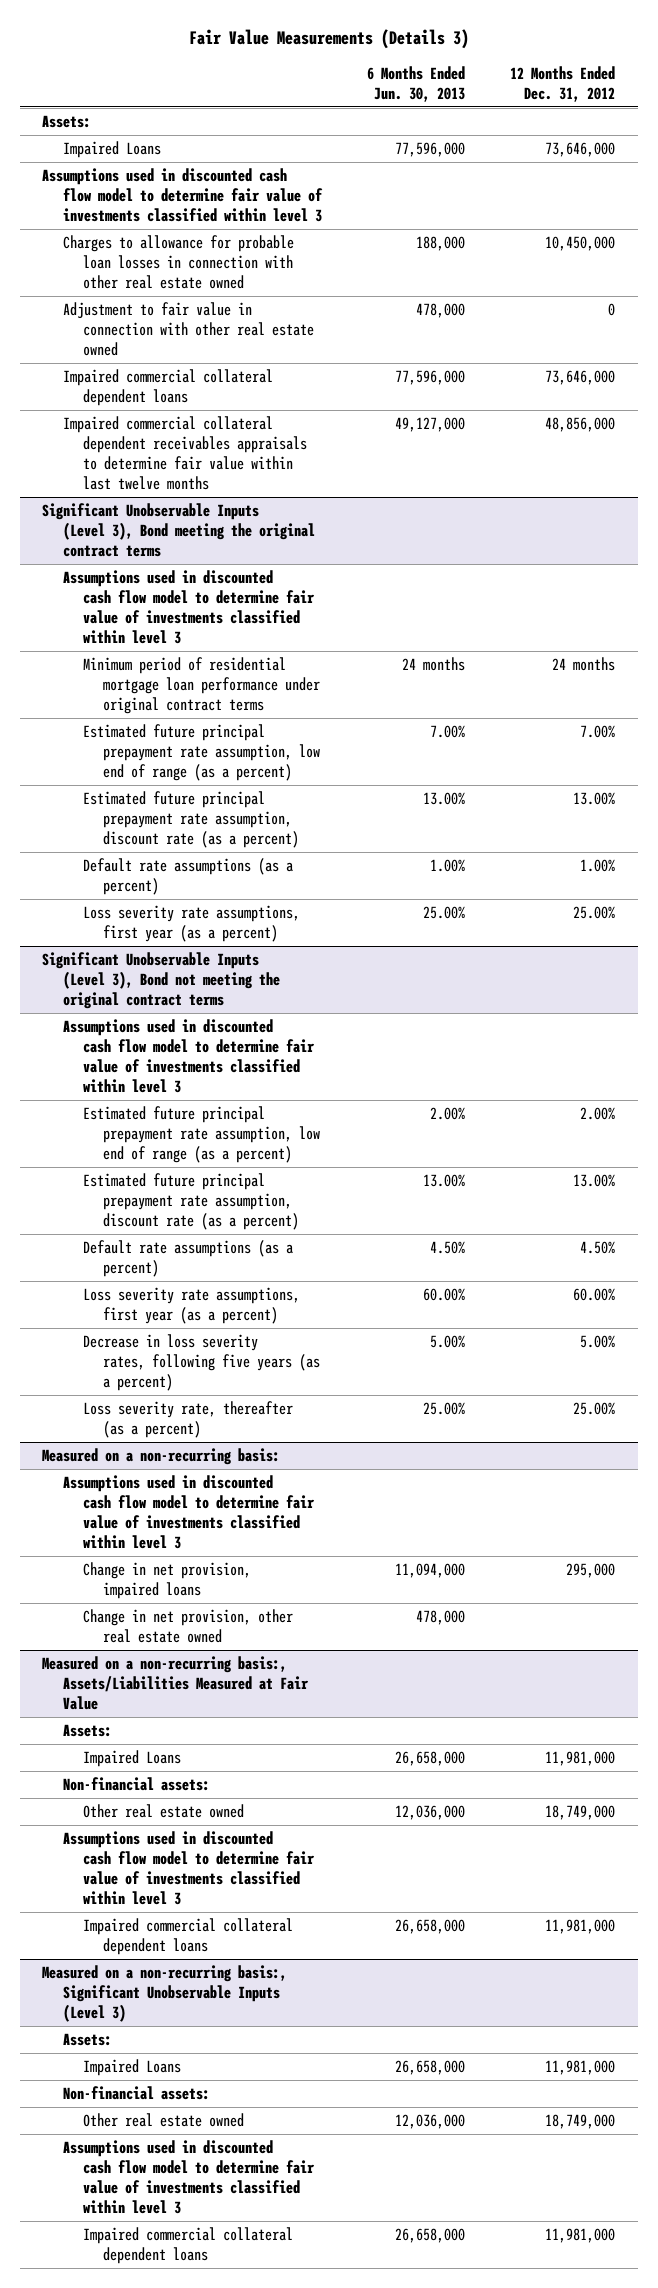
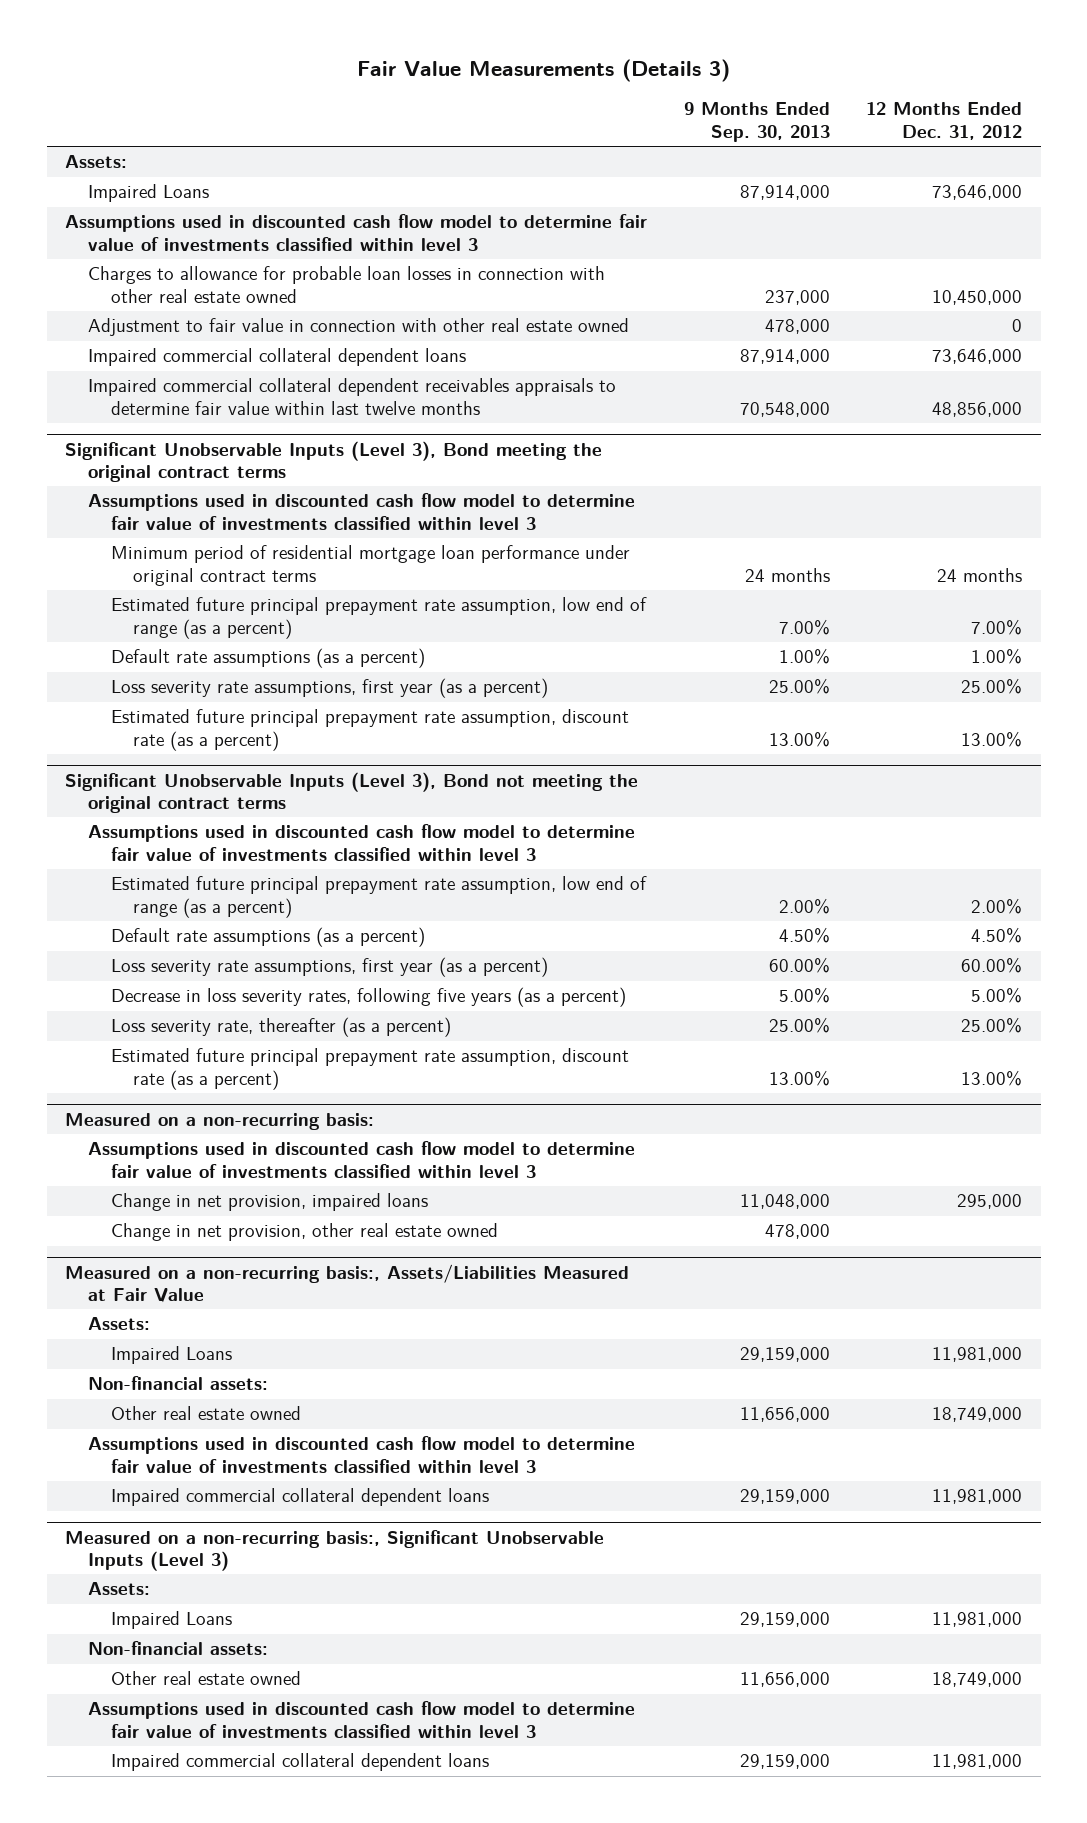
[367,65,466,103] 6 Months Ended Jun. 30, 2013 -> none
none -> [683,102,830,142] 9 Months Ended Sep. 30, 2013
[83,790,300,848] Estimated future principal prepayment rate assumption, discount rate (as a percent) -> [110,709,629,751] Estimated future principal prepayment rate assumption, discount rate (as a percent)
[83,1172,300,1230] Estimated future principal prepayment rate assumption, discount rate (as a percent) -> [110,1048,629,1090] Estimated future principal prepayment rate assumption, discount rate (as a percent)

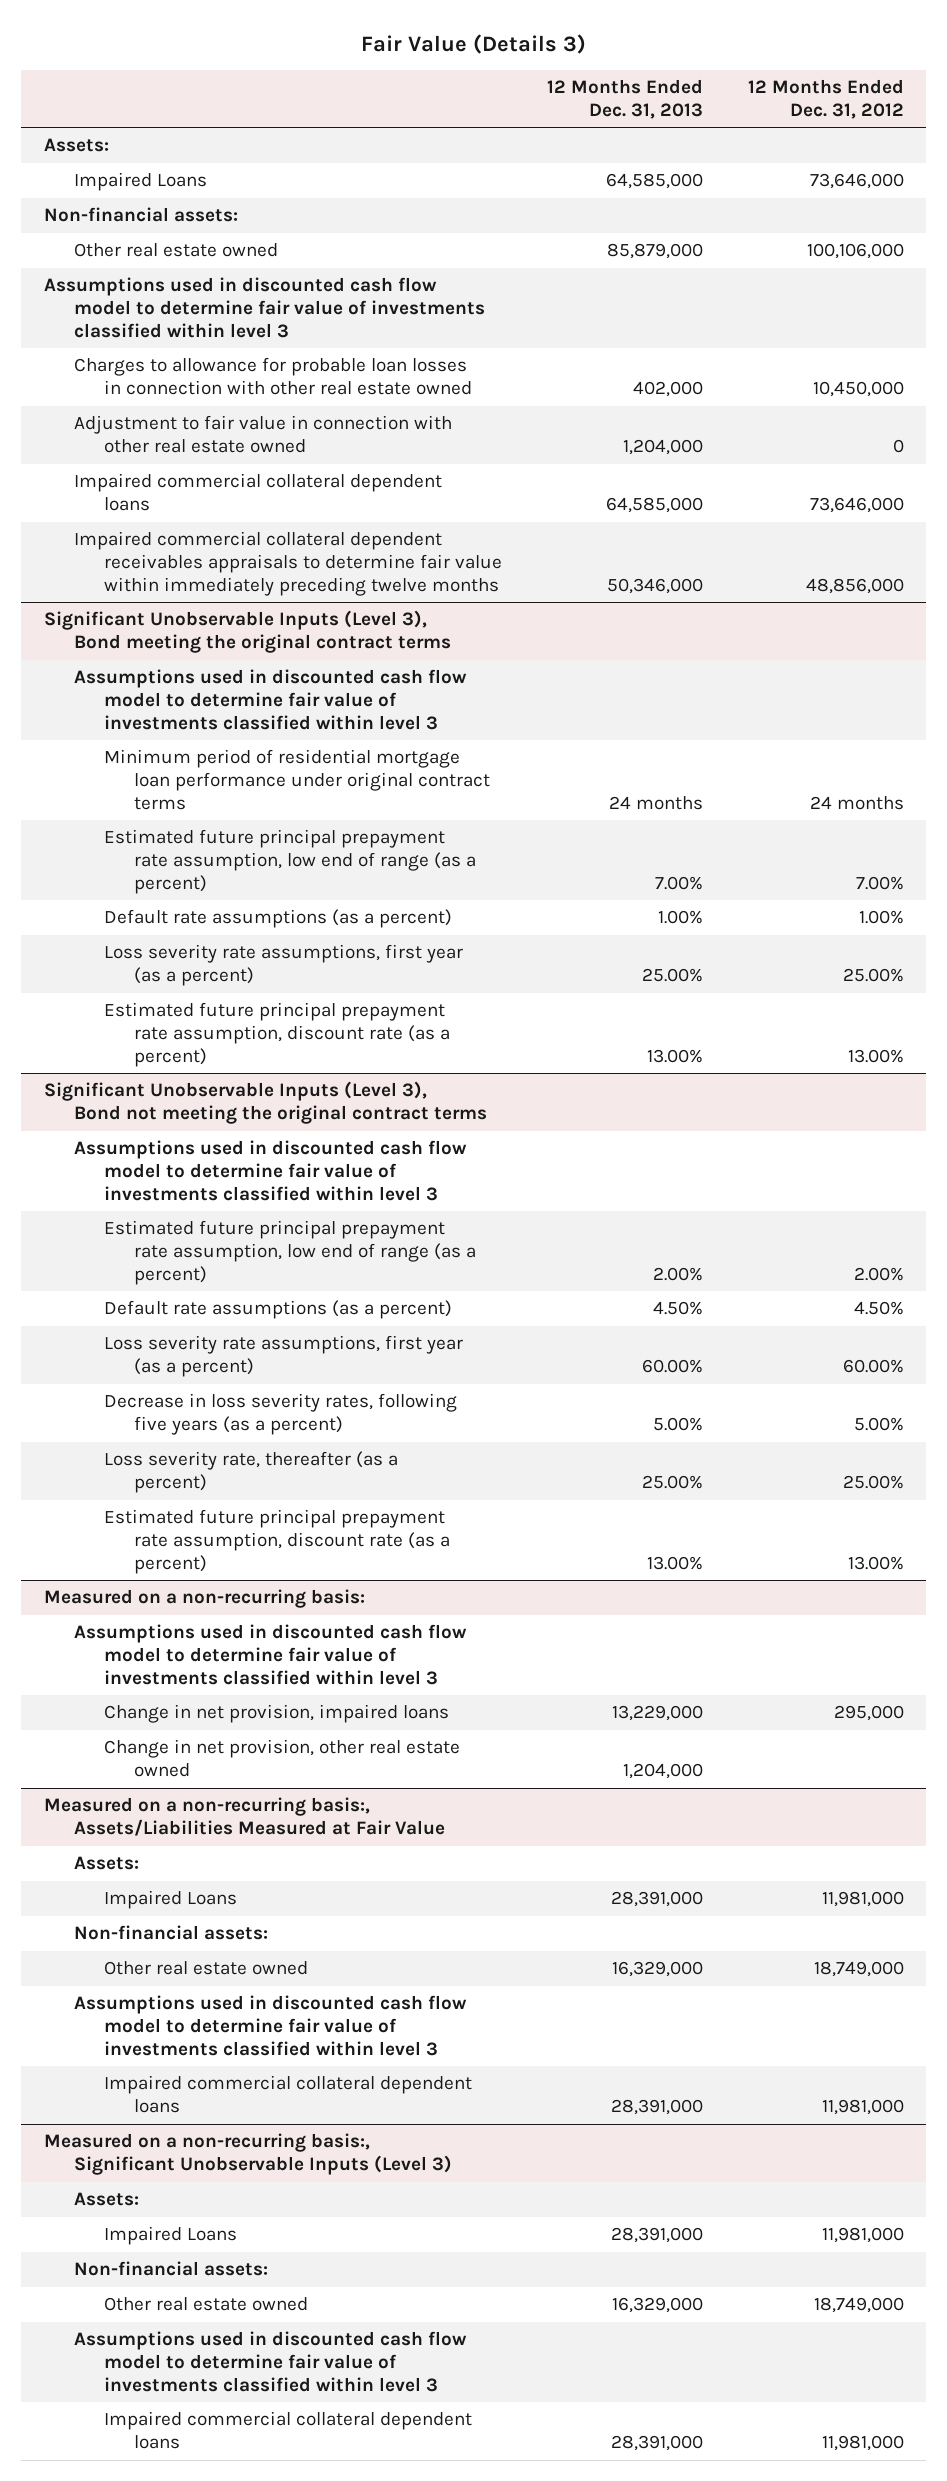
[356,58,730,82] Fair Value Measurements (Details 3) -> [360,33,586,54] Fair Value (Details 3)
[683,102,830,142] 9 Months Ended Sep. 30, 2013 -> none
none -> [546,79,703,119] 12 Months Ended Dec. 31, 2013
none -> [43,207,238,223] Non-financial assets:
none -> [73,243,278,258] Other real estate owned
[87,378,616,415] Impaired commercial collateral dependent receivables appraisals to determine fair value within last twelve months -> [73,531,503,596] Impaired commercial collateral dependent receivables appraisals to determine fair value within immediately preceding twelve months

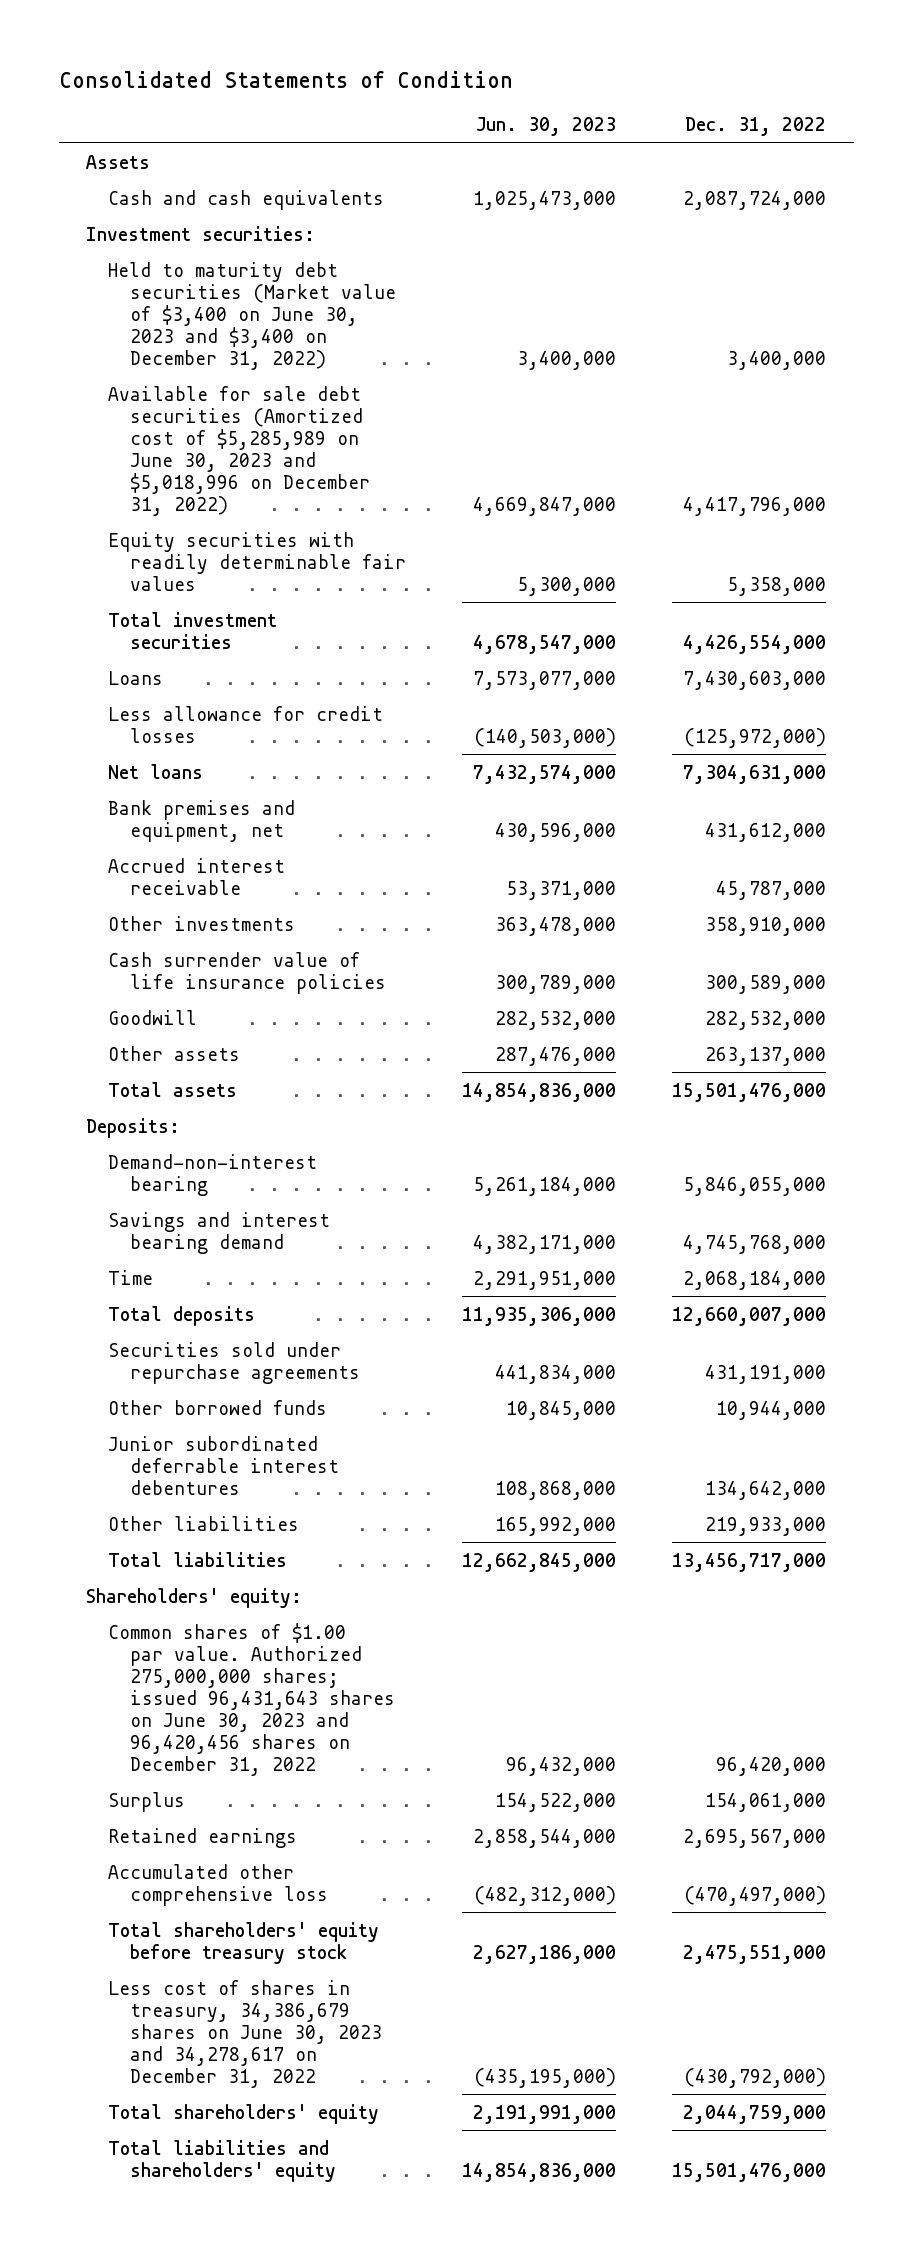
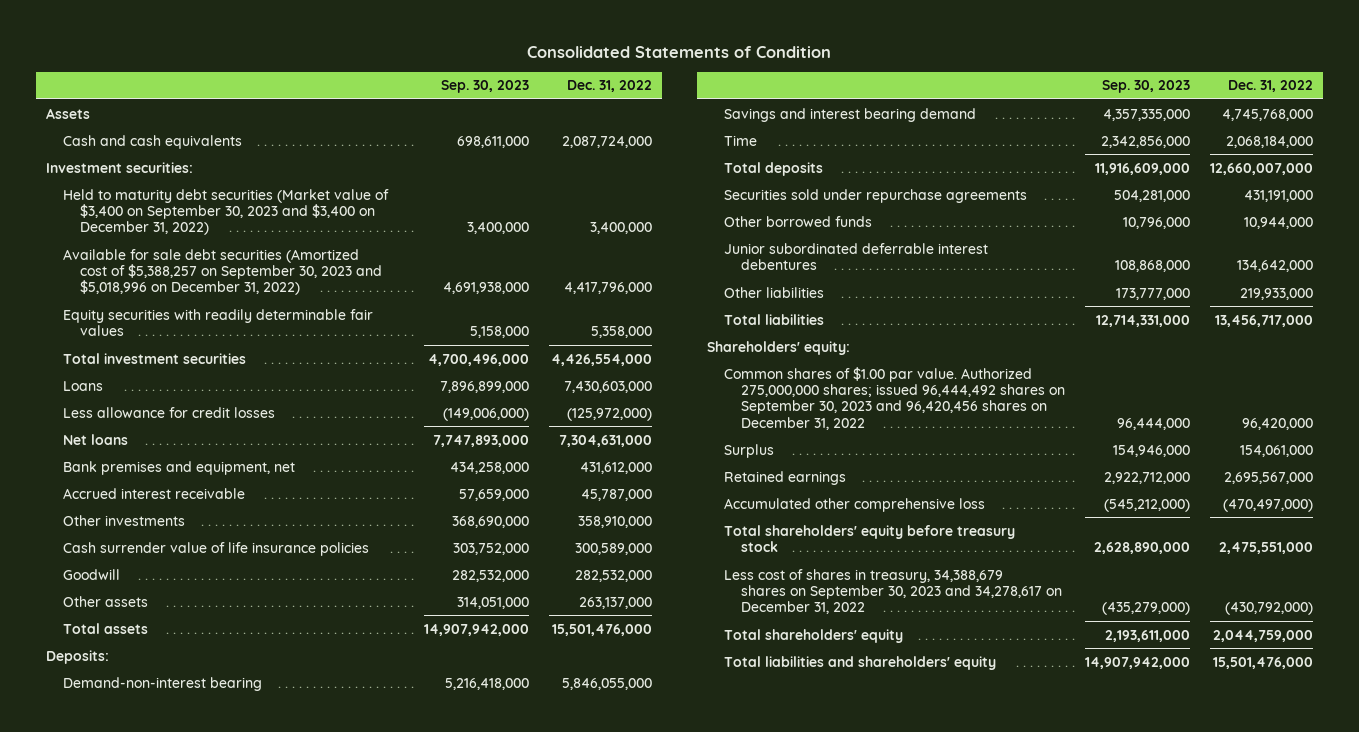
[476,117,617,137] Jun. 30, 2023 -> none
none -> [440,80,529,94] Sep. 30, 2023
[108,261,397,370] Held to maturity debt securities (Market value of $3,400 on June 30, 2023 and $3,400 on December 31, 2022) -> [62,188,389,236] Held to maturity debt securities (Market value of $3,400 on September 30, 2023 and $3,400 on December 31, 2022)
[108,385,371,516] Available for sale debt securities (Amortized cost of $5,285,989 on June 30, 2023 and $5,018,996 on December 31, 2022) -> [62,248,382,296] Available for sale debt securities (Amortized cost of $5,388,257 on September 30, 2023 and $5,018,996 on December 31, 2022)
[108,1622,396,1776] Common shares of $1.00 par value. Authorized 275,000,000 shares; issued 96,431,643 shares on June 30, 2023 and 96,420,456 shares on December 31, 2022 -> [724,366,1066,430] Common shares of $1.00 par value. Authorized 275,000,000 shares; issued 96,444,492 shares on September 30, 2023 and 96,420,456 shares on December 31, 2022
[108,1979,383,2088] Less cost of shares in treasury, 34,386,679 shares on June 30, 2023 and 34,278,617 on December 31, 2022 -> [724,568,1063,615] Less cost of shares in treasury, 34,388,679 shares on September 30, 2023 and 34,278,617 on December 31, 2022

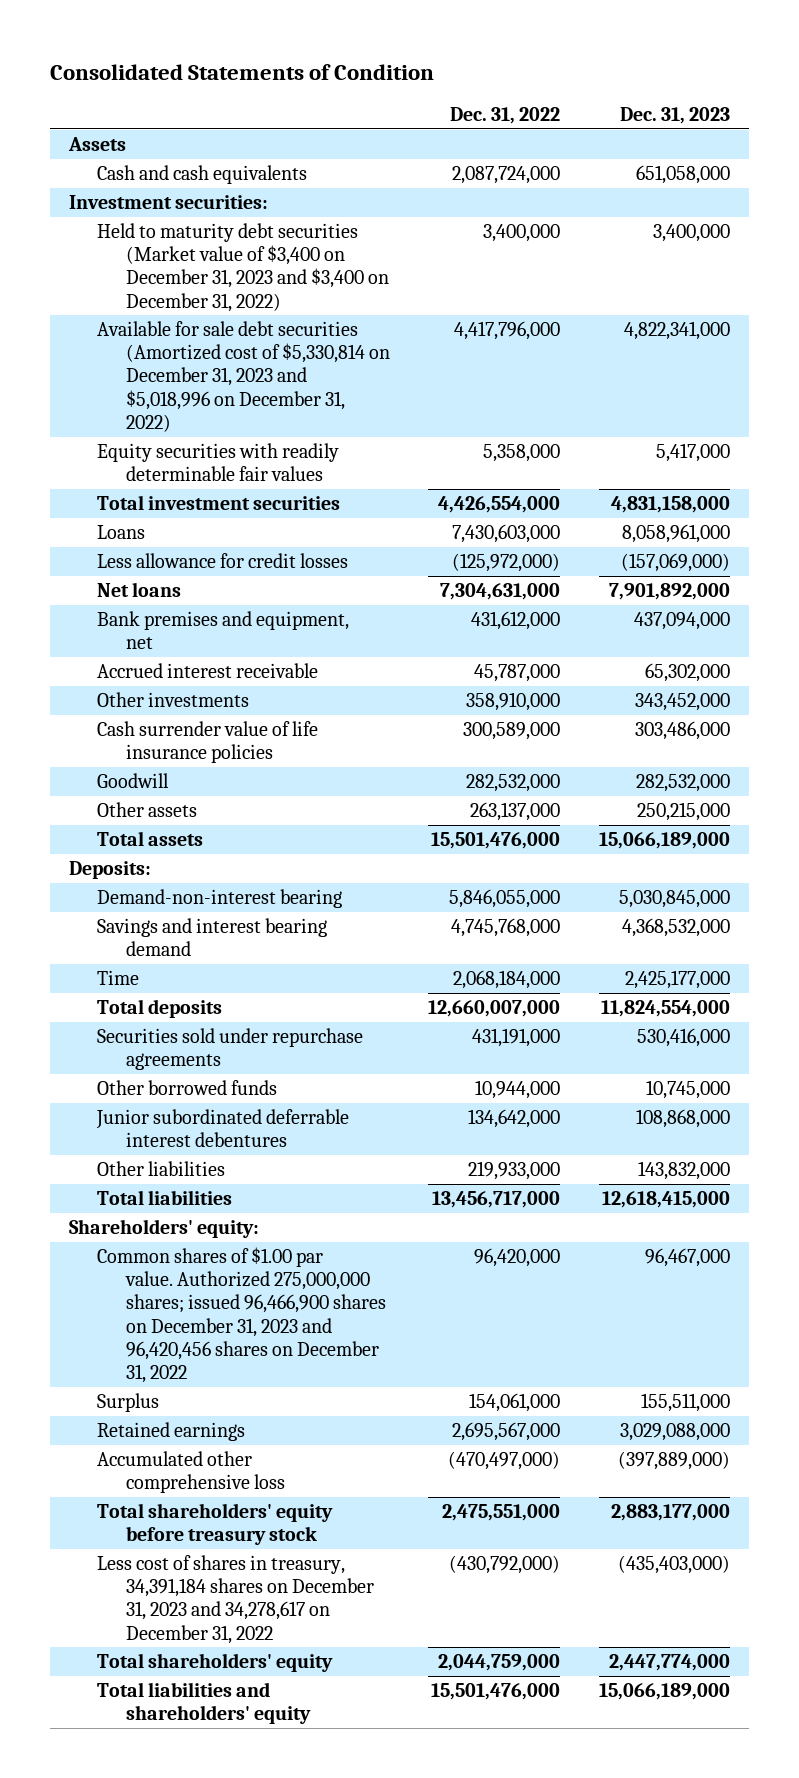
[440,80,529,94] Sep. 30, 2023 -> none
none -> [619,107,730,125] Dec. 31, 2023
[62,188,389,236] Held to maturity debt securities (Market value of $3,400 on September 30, 2023 and $3,400 on December 31, 2022) -> [97,223,389,312] Held to maturity debt securities (Market value of $3,400 on December 31, 2023 and $3,400 on December 31, 2022)
[62,248,382,296] Available for sale debt securities (Amortized cost of $5,388,257 on September 30, 2023 and $5,018,996 on December 31, 2022) -> [97,321,390,432] Available for sale debt securities (Amortized cost of $5,330,814 on December 31, 2023 and $5,018,996 on December 31, 2022)
[724,366,1066,430] Common shares of $1.00 par value. Authorized 275,000,000 shares; issued 96,444,492 shares on September 30, 2023 and 96,420,456 shares on December 31, 2022 -> [97,1247,386,1384] Common shares of $1.00 par value. Authorized 275,000,000 shares; issued 96,466,900 shares on December 31, 2023 and 96,420,456 shares on December 31, 2022
[724,568,1063,615] Less cost of shares in treasury, 34,388,679 shares on September 30, 2023 and 34,278,617 on December 31, 2022 -> [97,1555,374,1644] Less cost of shares in treasury, 34,391,184 shares on December 31, 2023 and 34,278,617 on December 31, 2022

